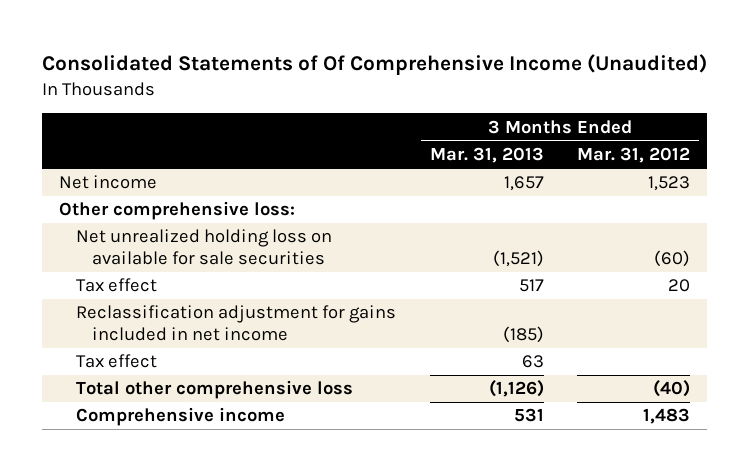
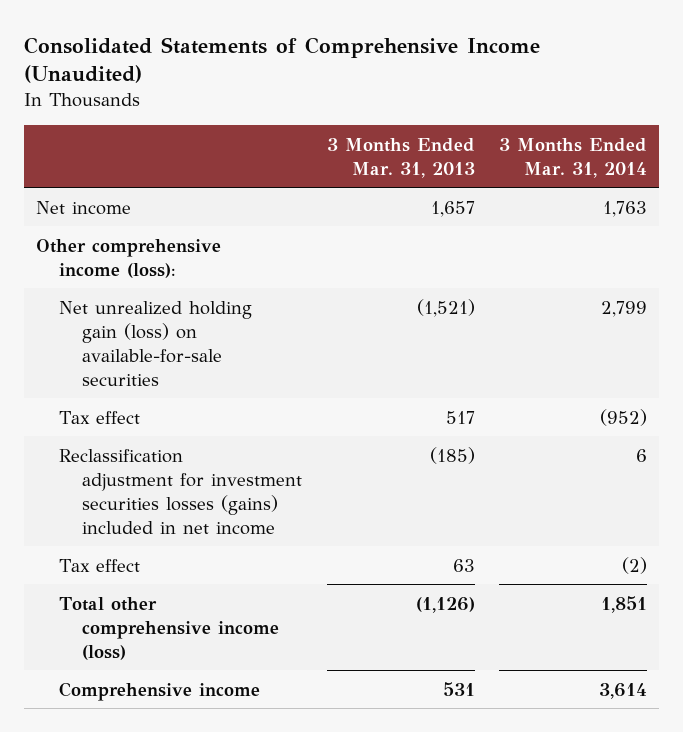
[41,54,707,76] Consolidated Statements of Of Comprehensive Income (Unaudited) -> [23,36,540,84] Consolidated Statements of Comprehensive Income (Unaudited)
[577,147,691,164] Mar. 31, 2012 -> none
none -> [499,137,648,178] 3 Months Ended Mar. 31, 2014
[58,201,295,221] Other comprehensive loss: -> [36,238,222,278] Other comprehensive income (loss):
[75,229,332,266] Net unrealized holding loss on available for sale securities -> [59,300,253,386] Net unrealized holding gain (loss) on available-for-sale securities
[75,305,396,342] Reclassification adjustment for gains included in net income -> [59,448,303,535] Reclassification adjustment for investment securities losses (gains) included in net income
[75,380,353,400] Total other comprehensive loss -> [59,596,280,660] Total other comprehensive income (loss)

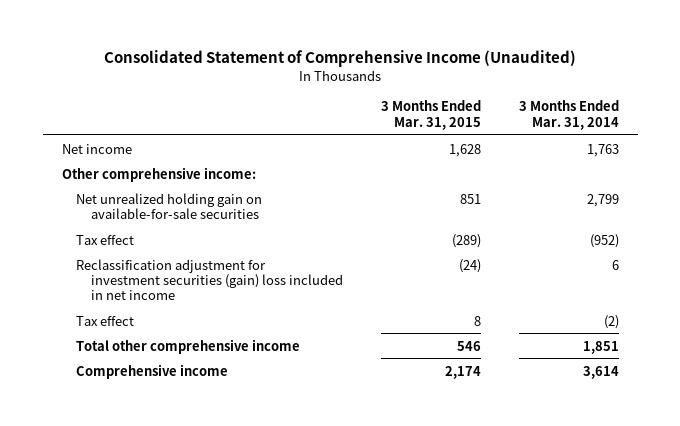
[23,36,540,84] Consolidated Statements of Comprehensive Income (Unaudited) -> [104,50,577,68] Consolidated Statement of Comprehensive Income (Unaudited)
[326,137,475,178] 3 Months Ended Mar. 31, 2013 -> none
none -> [381,100,482,130] 3 Months Ended Mar. 31, 2015
[36,238,222,278] Other comprehensive income (loss): -> [61,166,256,182] Other comprehensive income:
[59,300,253,386] Net unrealized holding gain (loss) on available-for-sale securities -> [76,192,263,219] Net unrealized holding gain on available-for-sale securities
[59,448,303,535] Reclassification adjustment for investment securities losses (gains) included in net income -> [76,258,344,301] Reclassification adjustment for investment securities (gain) loss included in net income
[59,596,280,660] Total other comprehensive income (loss) -> [76,338,301,354] Total other comprehensive income

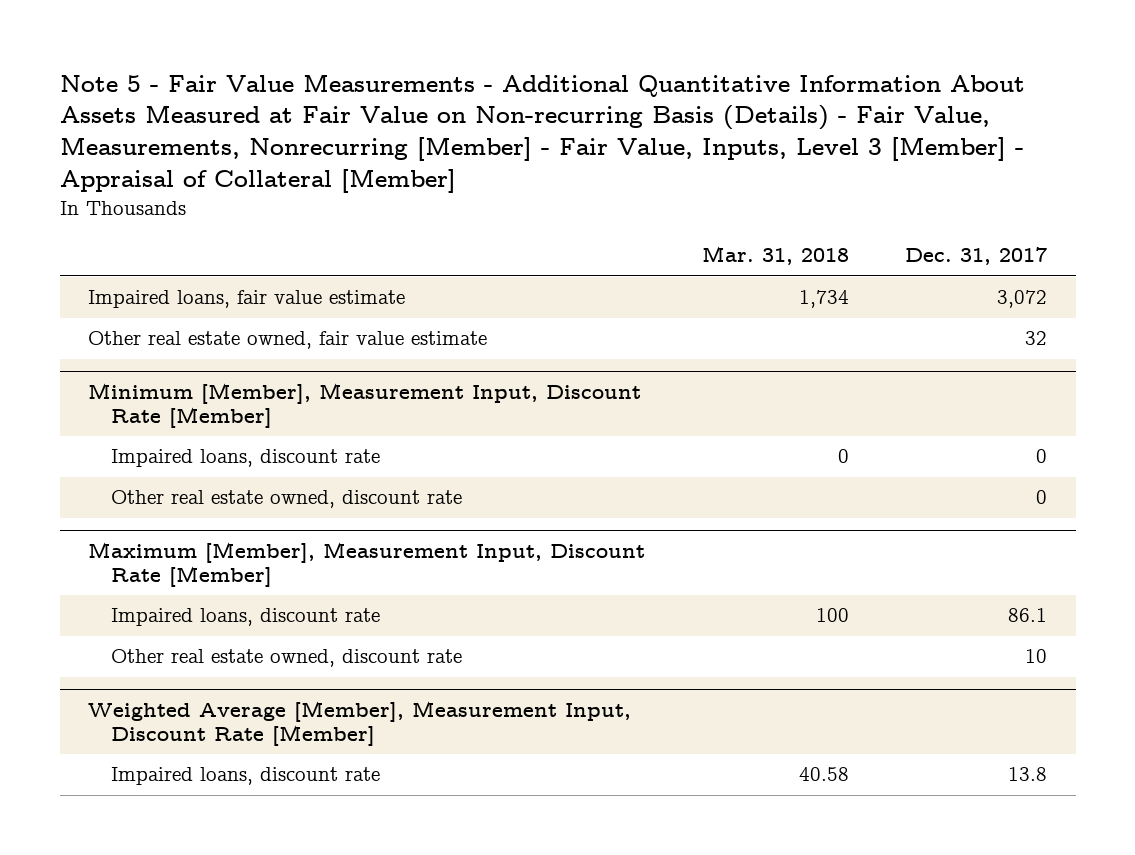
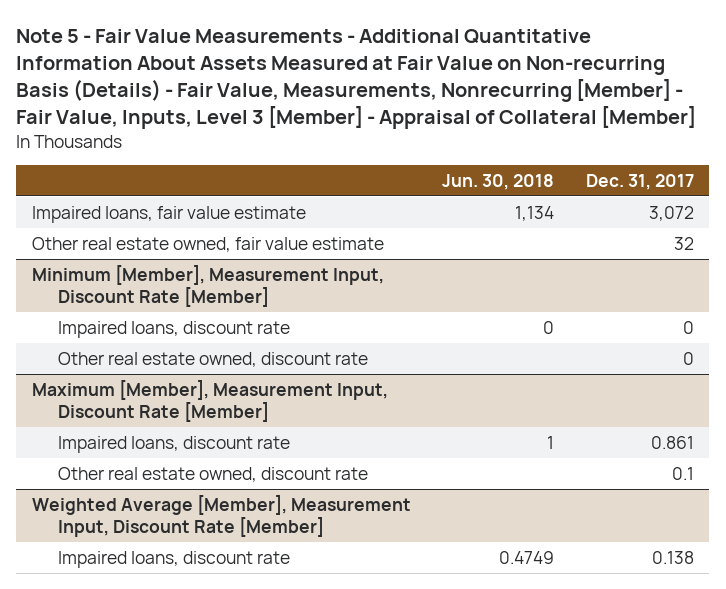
[701,246,849,266] Mar. 31, 2018 -> none
none -> [442,173,555,190] Jun. 30, 2018
[1008,608,1048,623] 86.1 -> [650,435,694,449] 0.861
[1025,649,1048,664] 10 -> [671,466,694,480] 0.1
[1008,767,1048,782] 13.8 -> [651,550,694,564] 0.138

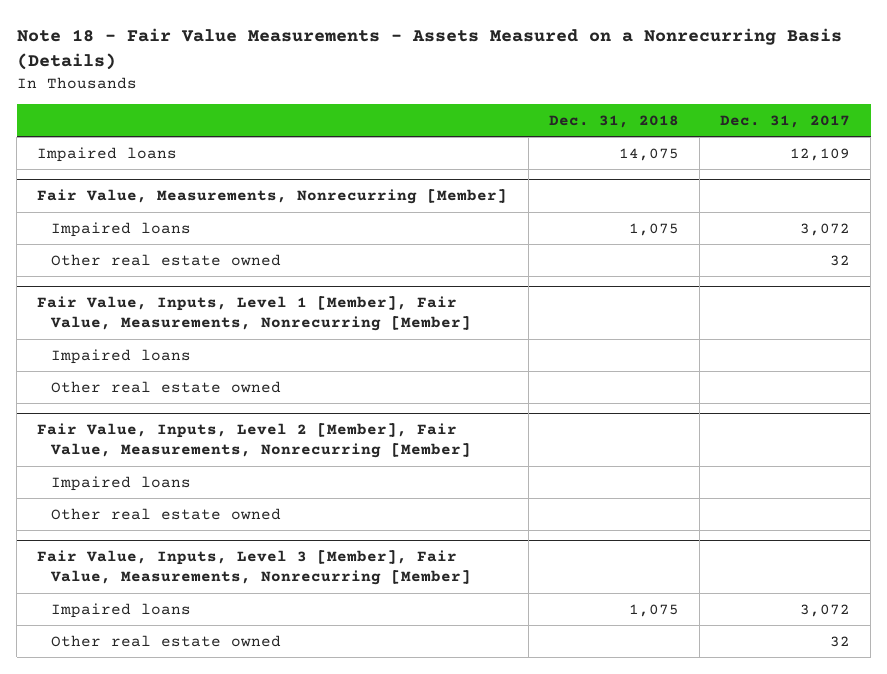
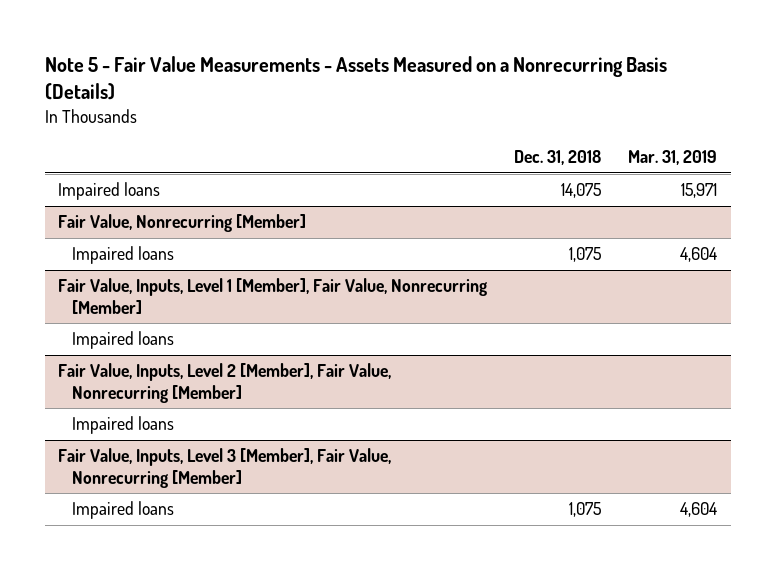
[16,28,842,71] Note 18 - Fair Value Measurements - Assets Measured on a Nonrecurring Basis (Details) -> [44,56,667,101] Note 5 - Fair Value Measurements - Assets Measured on a Nonrecurring Basis (Details)
[720,114,851,128] Dec. 31, 2017 -> none
none -> [628,150,718,166] Mar. 31, 2019
[37,188,508,204] Fair Value, Measurements, Nonrecurring [Member] -> [58,214,307,233] Fair Value, Nonrecurring [Member]
[50,253,281,266] Other real estate owned -> none
[37,295,471,332] Fair Value, Inputs, Level 1 [Member], Fair Value, Measurements, Nonrecurring [Member] -> [58,278,488,314] Fair Value, Inputs, Level 1 [Member], Fair Value, Nonrecurring [Member]
[50,380,281,393] Other real estate owned -> none
[37,422,471,459] Fair Value, Inputs, Level 2 [Member], Fair Value, Measurements, Nonrecurring [Member] -> [58,363,392,403] Fair Value, Inputs, Level 2 [Member], Fair Value, Nonrecurring [Member]
[50,507,281,520] Other real estate owned -> none
[37,549,471,586] Fair Value, Inputs, Level 3 [Member], Fair Value, Measurements, Nonrecurring [Member] -> [58,448,392,488] Fair Value, Inputs, Level 3 [Member], Fair Value, Nonrecurring [Member]
[50,634,281,647] Other real estate owned -> none

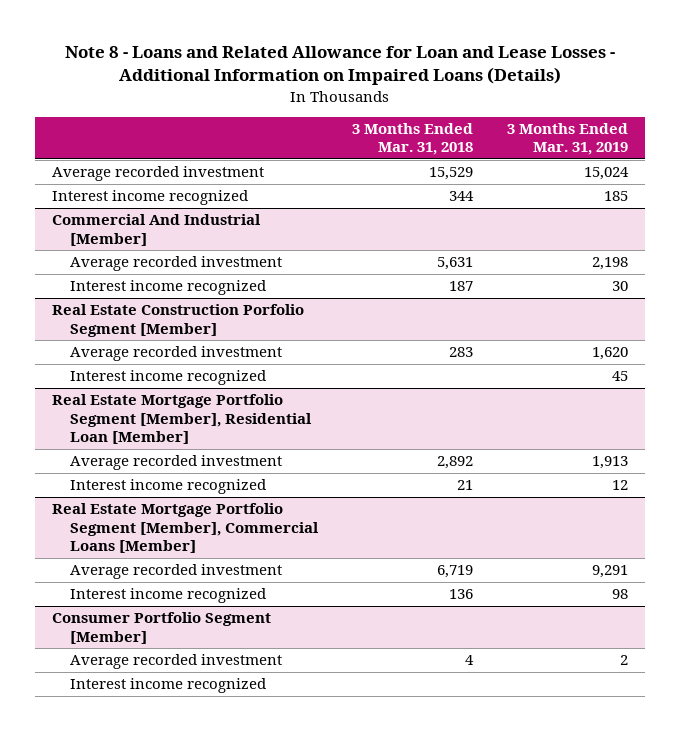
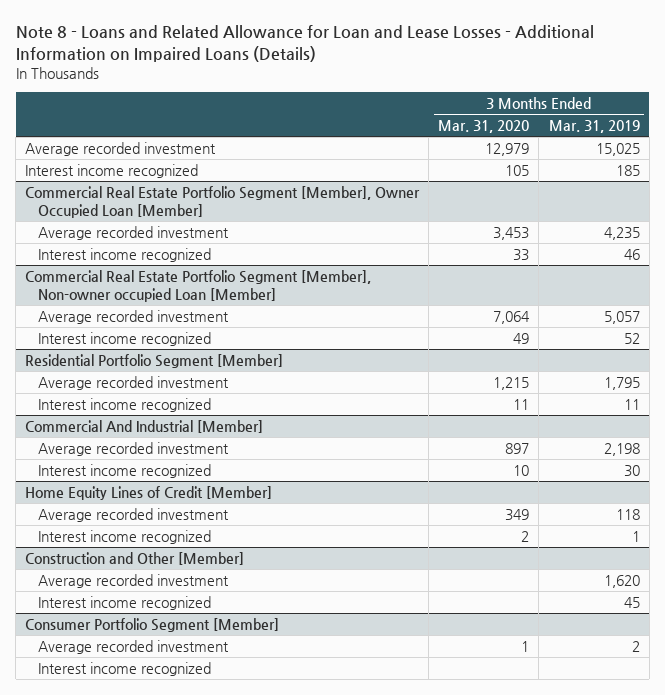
[351,122,473,156] 3 Months Ended Mar. 31, 2018 -> none
none -> [438,120,530,134] Mar. 31, 2020
[583,167,629,181] 15,024 -> [595,143,640,157] 15,025
none -> [25,186,421,219] Commercial Real Estate Portfolio Segment [Member], Owner Occupied Loan [Member]
none -> [37,226,229,241] Average recorded investment
none -> [37,248,211,263] Interest income recognized
none -> [25,270,372,303] Commercial Real Estate Portfolio Segment [Member], Non-owner occupied Loan [Member]
none -> [37,310,229,325] Average recorded investment
none -> [37,332,211,347] Interest income recognized
none -> [25,354,284,369] Residential Portfolio Segment [Member]
none -> [37,376,229,391] Average recorded investment
none -> [37,398,211,413] Interest income recognized
[52,304,305,337] Real Estate Construction Porfolio Segment [Member] -> none
none -> [25,486,273,501] Home Equity Lines of Credit [Member]
none -> [37,508,229,523] Average recorded investment
none -> [37,530,211,545] Interest income recognized
none -> [25,552,245,566] Construction and Other [Member]
[52,394,312,445] Real Estate Mortgage Portfolio Segment [Member], Residential Loan [Member] -> none
[69,455,282,471] Average recorded investment -> none
[69,479,266,495] Interest income recognized -> none
[52,503,319,554] Real Estate Mortgage Portfolio Segment [Member], Commercial Loans [Member] -> none
[69,564,282,580] Average recorded investment -> none
[69,588,266,604] Interest income recognized -> none

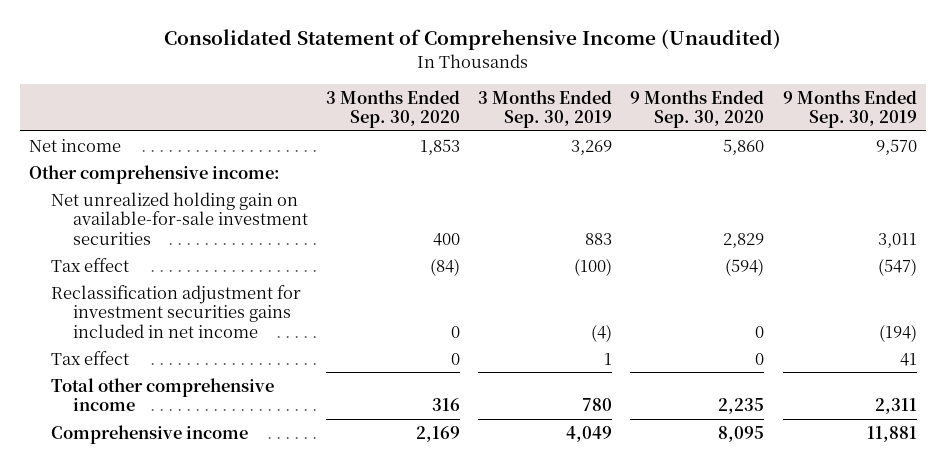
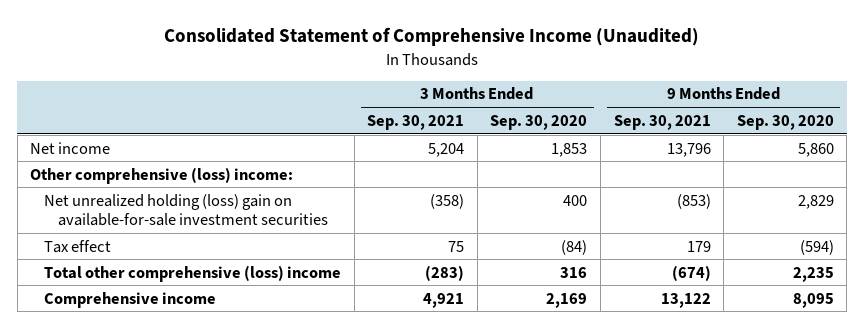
[478,89,613,129] 3 Months Ended Sep. 30, 2019 -> none
[782,89,917,129] 9 Months Ended Sep. 30, 2019 -> none
none -> [367,114,465,130] Sep. 30, 2021
none -> [613,114,711,130] Sep. 30, 2021
[28,164,280,184] Other comprehensive income: -> [30,166,294,184] Other comprehensive (loss) income:
[50,191,308,245] Net unrealized holding gain on available-for-sale investment securities -> [44,193,329,226] Net unrealized holding (loss) gain on available-for-sale investment securities
[50,284,301,338] Reclassification adjustment for investment securities gains included in net income -> none
[50,350,129,365] Tax effect -> none
[50,377,274,412] Total other comprehensive income -> [44,264,342,282] Total other comprehensive (loss) income

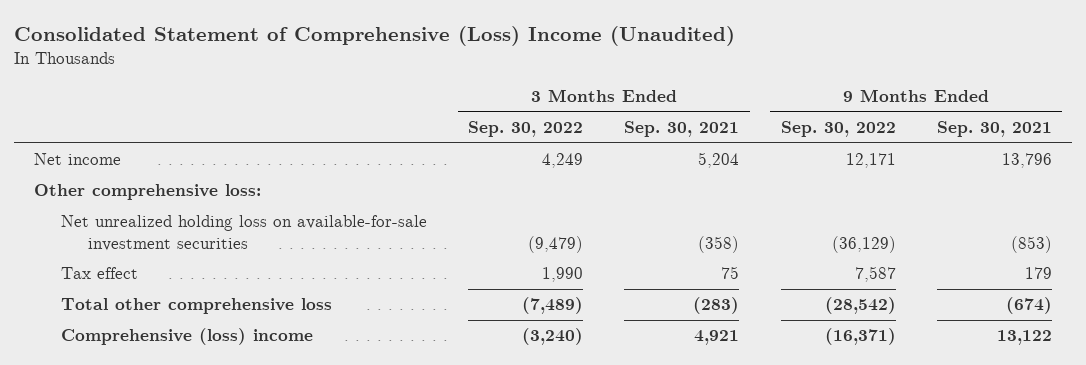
[163,27,699,47] Consolidated Statement of Comprehensive Income (Unaudited) -> [13,25,735,46] Consolidated Statement of Comprehensive (Loss) Income (Unaudited)
[490,114,588,130] Sep. 30, 2020 -> none
[736,114,834,130] Sep. 30, 2020 -> none
none -> [468,121,584,138] Sep. 30, 2022
none -> [780,121,896,138] Sep. 30, 2022
[30,166,294,184] Other comprehensive (loss) income: -> [34,184,262,201] Other comprehensive loss:
[44,193,329,226] Net unrealized holding (loss) gain on available-for-sale investment securities -> [61,215,428,251] Net unrealized holding loss on available-for-sale investment securities
[44,264,342,282] Total other comprehensive (loss) income -> [61,298,333,315] Total other comprehensive loss
[44,291,217,308] Comprehensive income -> [61,328,314,346] Comprehensive (loss) income

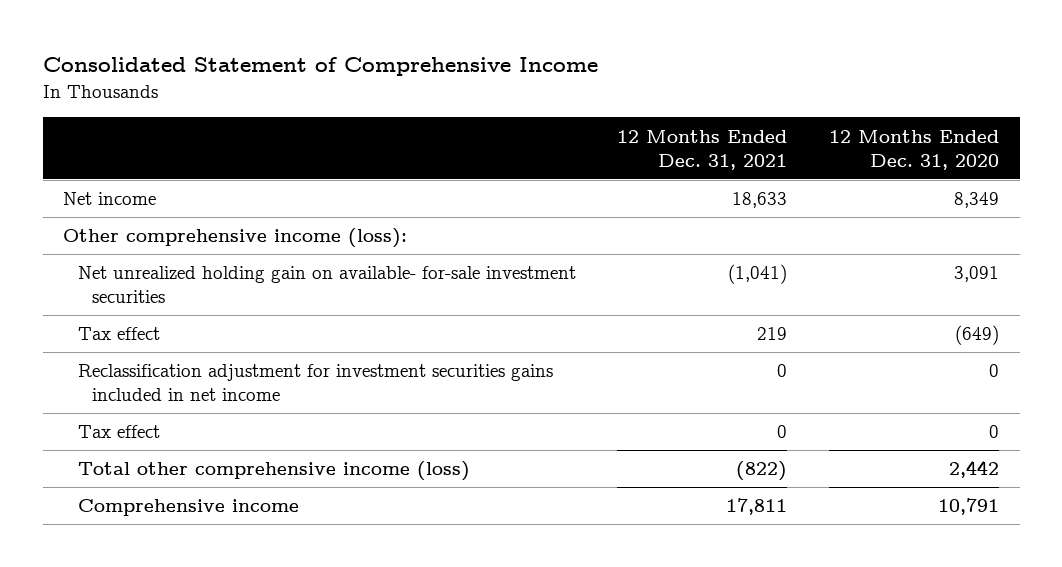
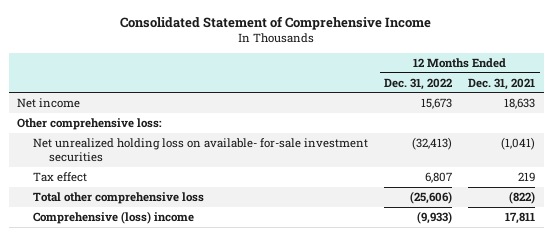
[828,129,999,170] 12 Months Ended Dec. 31, 2020 -> none
none -> [384,77,453,90] Dec. 31, 2022
[63,228,408,249] Other comprehensive income (loss): -> [17,117,163,130] Other comprehensive loss:
[77,266,576,304] Net unrealized holding gain on available- for-sale investment securities -> [33,137,369,163] Net unrealized holding loss on available- for-sale investment securities
[77,364,553,402] Reclassification adjustment for investment securities gains included in net income -> none
[77,425,160,439] Tax effect -> none
[77,461,470,482] Total other comprehensive income (loss) -> [33,191,205,204] Total other comprehensive loss
[77,499,299,517] Comprehensive income -> [33,210,195,224] Comprehensive (loss) income

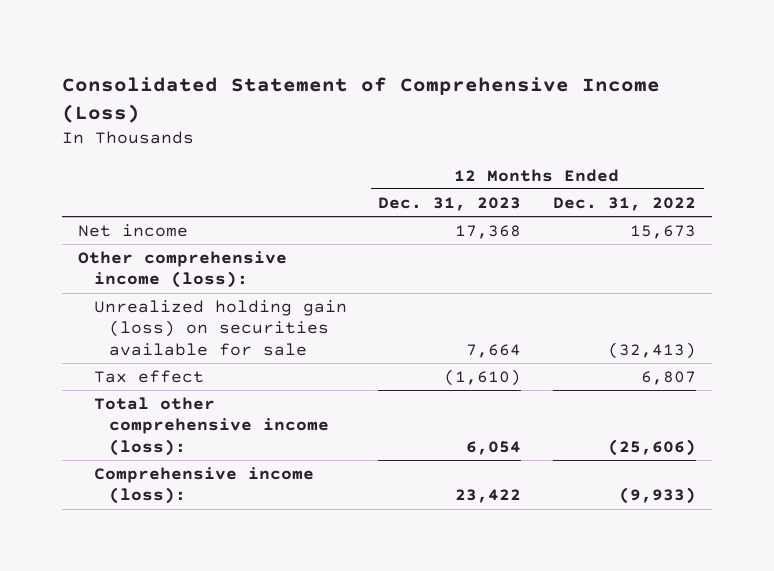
[120,15,432,30] Consolidated Statement of Comprehensive Income -> [62,76,661,123] Consolidated Statement of Comprehensive Income (Loss)
[468,77,536,90] Dec. 31, 2021 -> none
none -> [378,196,522,211] Dec. 31, 2023
[17,117,163,130] Other comprehensive loss: -> [78,251,288,289] Other comprehensive income (loss):
[33,137,369,163] Net unrealized holding loss on available- for-sale investment securities -> [93,300,347,356] Unrealized holding gain (loss) on securities available for sale
[33,191,205,204] Total other comprehensive loss -> [93,397,330,456] Total other comprehensive income (loss):
[33,210,195,224] Comprehensive (loss) income -> [93,467,314,505] Comprehensive income (loss):

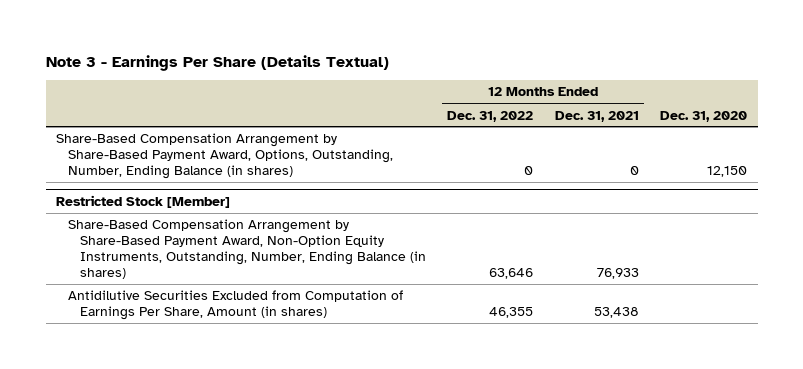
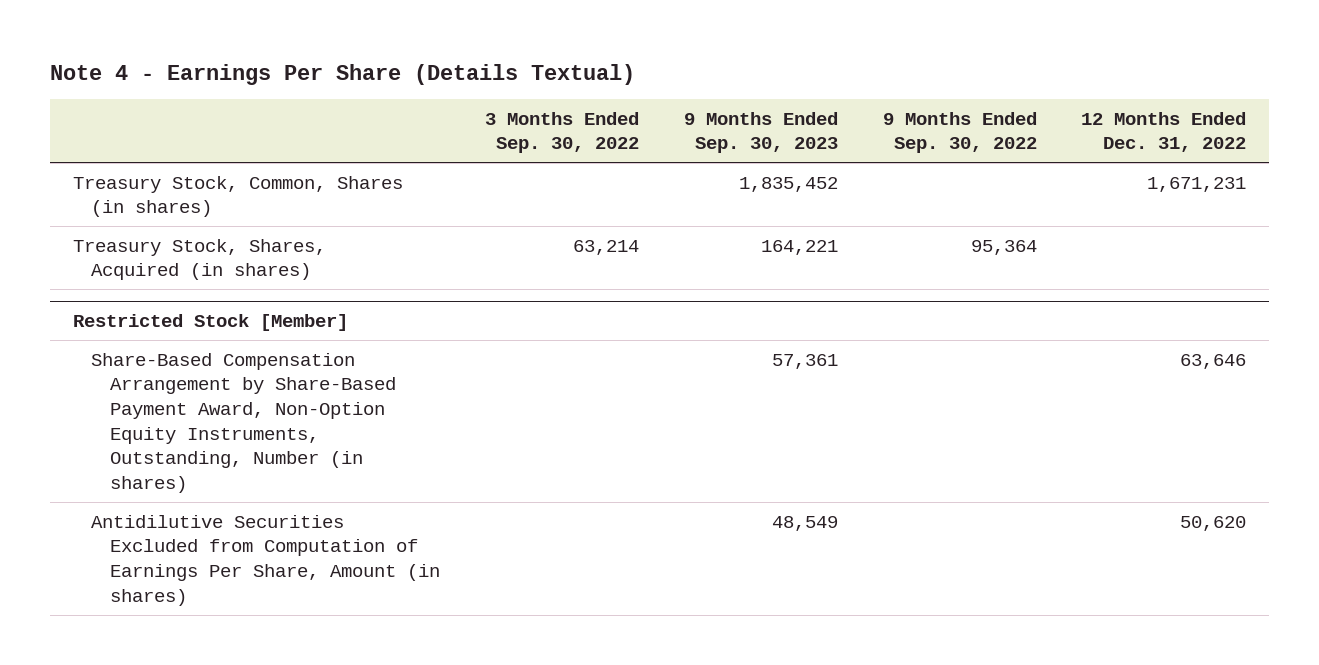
[45,54,389,71] Note 3 - Earnings Per Share (Details Textual) -> [50,63,636,85] Note 4 - Earnings Per Share (Details Textual)
[554,110,639,122] Dec. 31, 2021 -> none
[659,110,747,122] Dec. 31, 2020 -> none
none -> [484,111,639,154] 3 Months Ended Sep. 30, 2022
none -> [683,111,838,154] 9 Months Ended Sep. 30, 2023
none -> [882,111,1037,154] 9 Months Ended Sep. 30, 2022
[56,133,394,179] Share-Based Compensation Arrangement by Share-Based Payment Award, Options, Outstanding, Number, Ending Balance (in shares) -> none
none -> [72,175,403,218] Treasury Stock, Common, Shares (in shares)
none -> [72,238,326,281] Treasury Stock, Shares, Acquired (in shares)
[68,219,426,279] Share-Based Compensation Arrangement by Share-Based Payment Award, Non-Option Equity Instruments, Outstanding, Number, Ending Balance (in shares) -> [91,352,396,494] Share-Based Compensation Arrangement by Share-Based Payment Award, Non-Option Equity Instruments, Outstanding, Number (in shares)
[489,307,534,319] 46,355 -> [1180,515,1247,531] 50,620

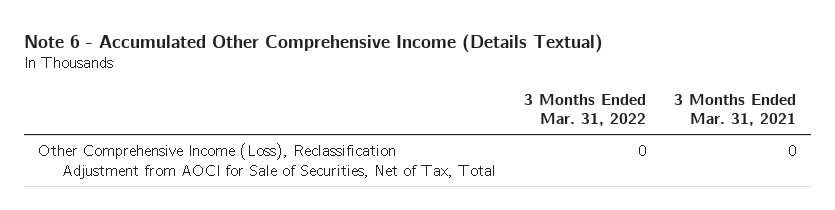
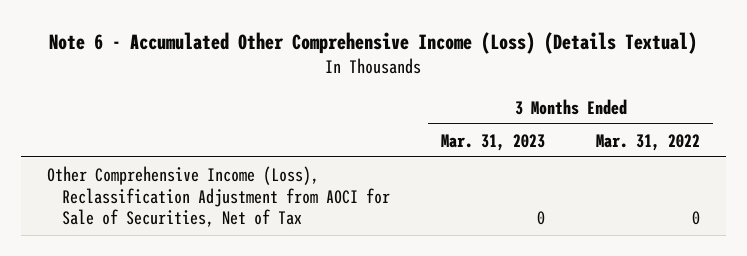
[23,33,603,53] Note 6 - Accumulated Other Comprehensive Income (Details Textual) -> [49,31,698,54] Note 6 - Accumulated Other Comprehensive Income (Loss) (Details Textual)
[674,93,797,127] 3 Months Ended Mar. 31, 2021 -> none
none -> [441,133,546,151] Mar. 31, 2023
[38,142,496,179] Other Comprehensive Income (Loss), Reclassification Adjustment from AOCI for Sale of Securities, Net of Tax, Total -> [46,165,390,228] Other Comprehensive Income (Loss), Reclassification Adjustment from AOCI for Sale of Securities, Net of Tax

